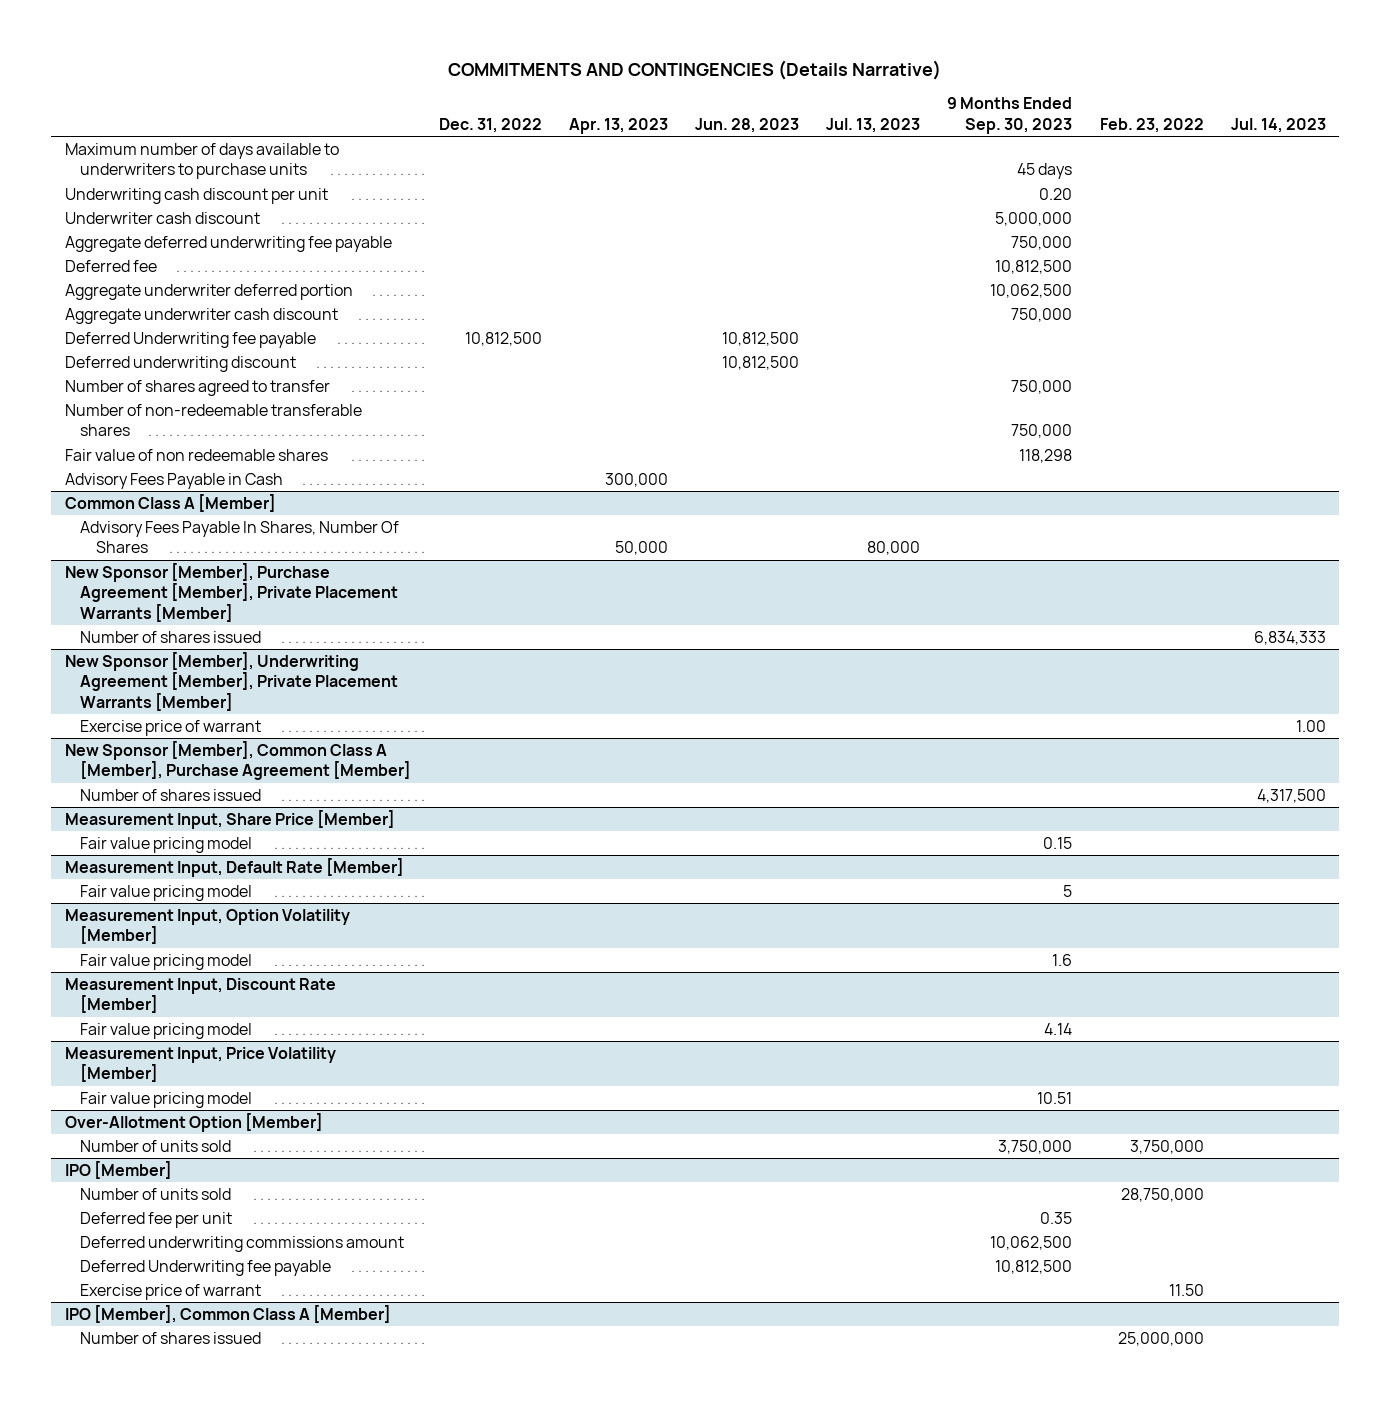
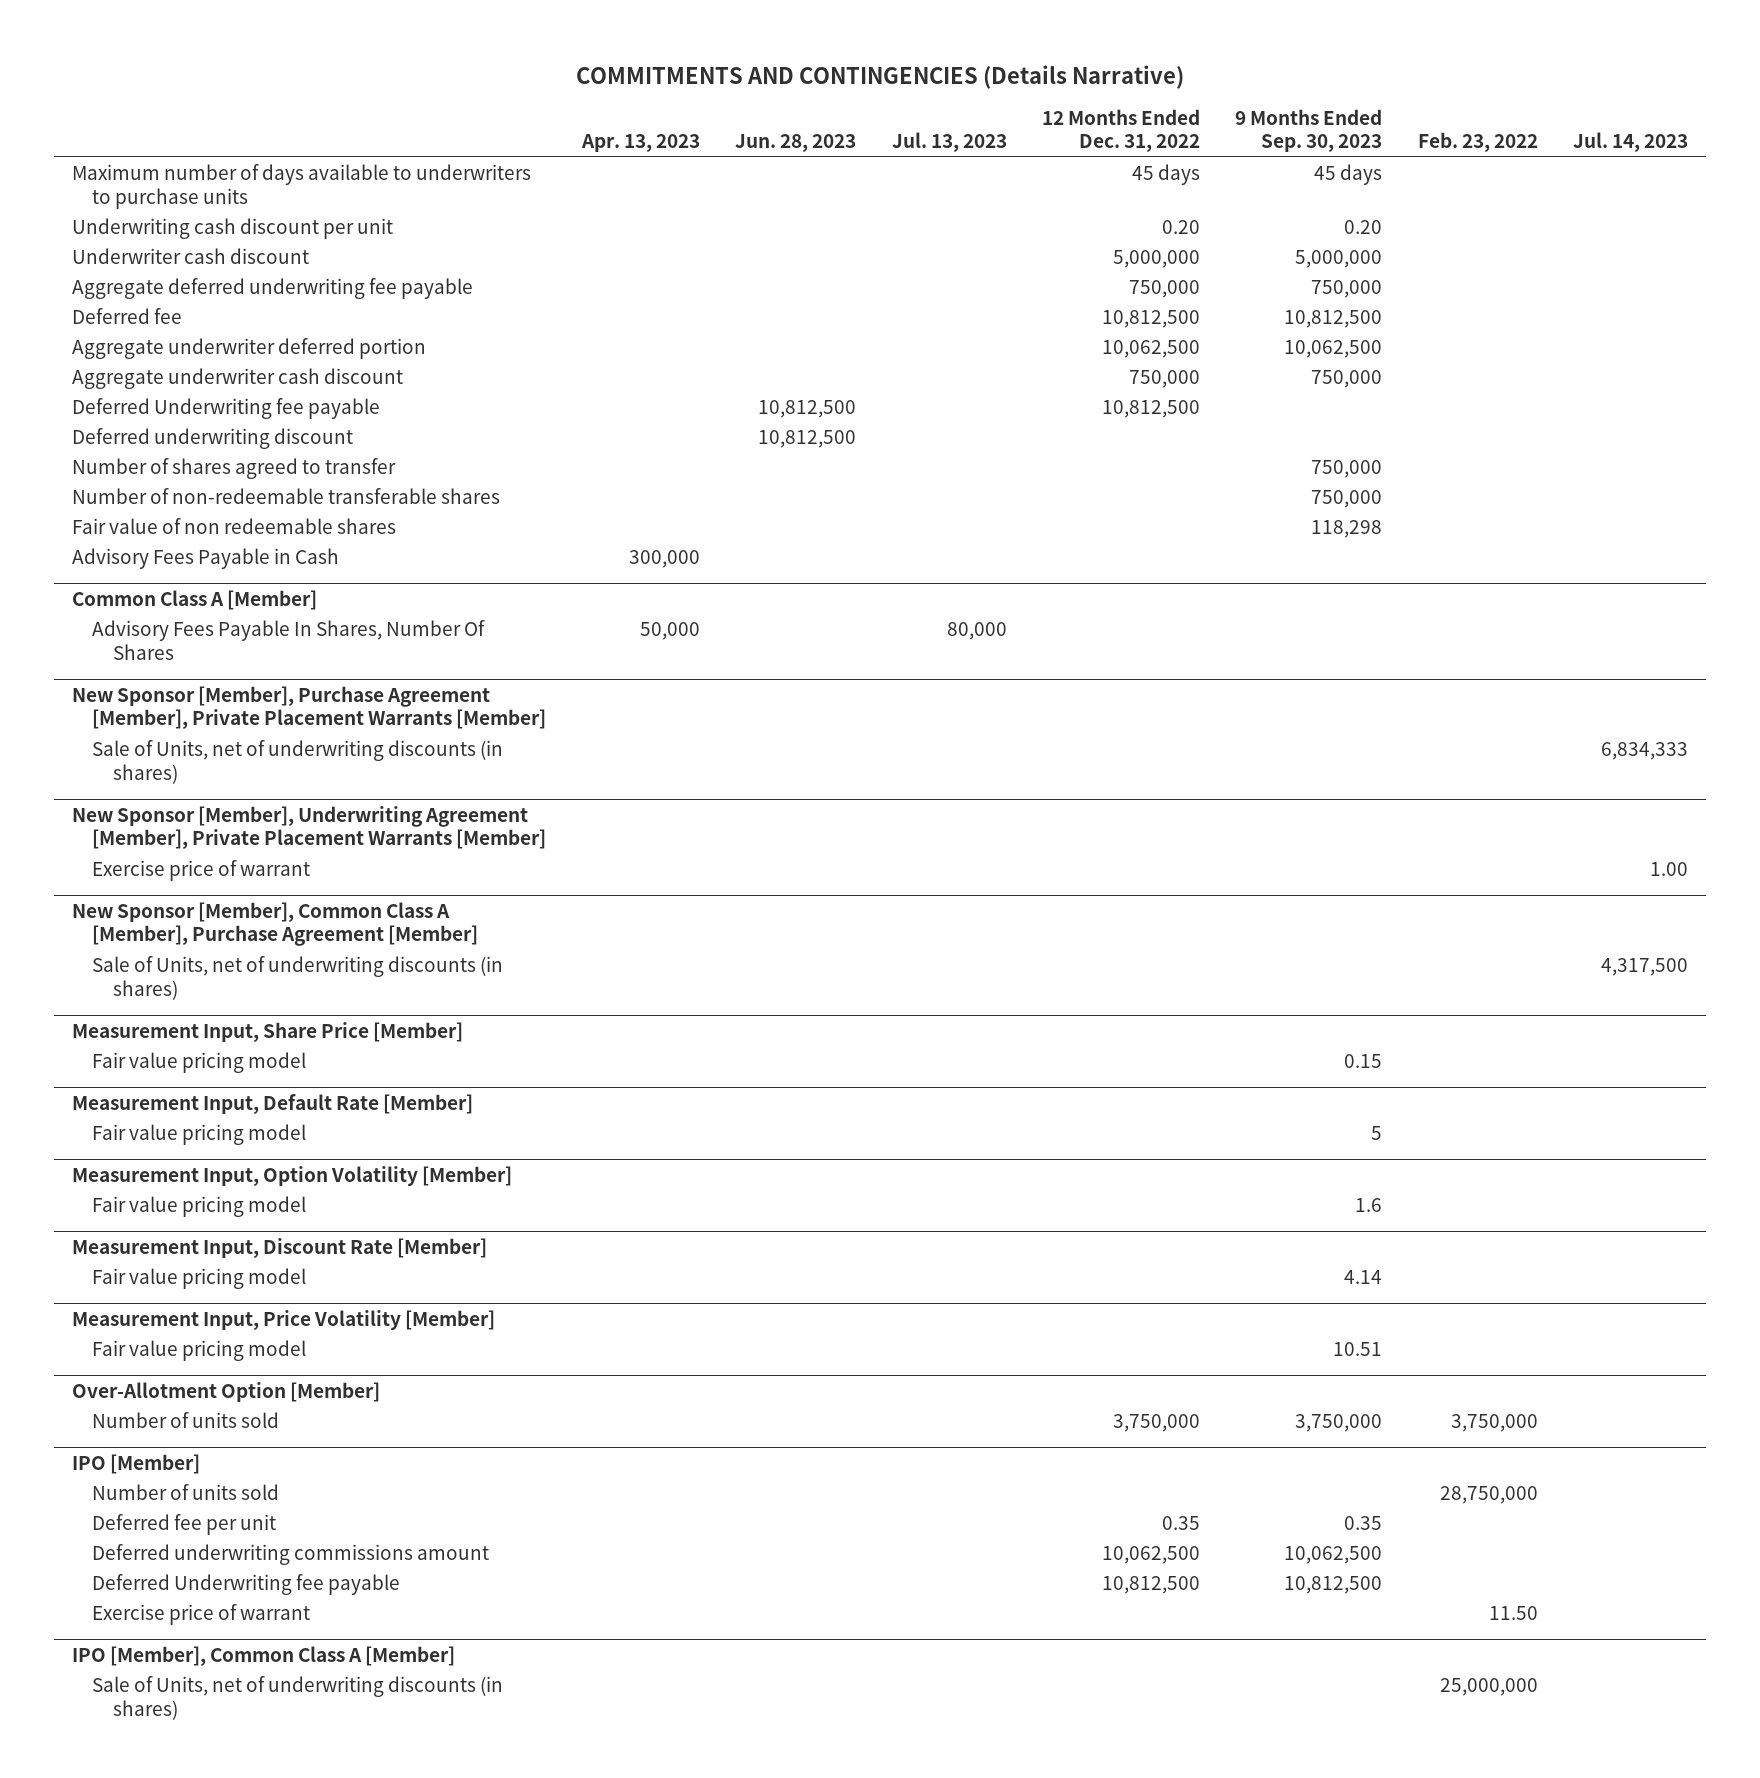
[438,117,542,133] Dec. 31, 2022 -> none
none -> [1041,108,1200,153] 12 Months Ended Dec. 31, 2022
[80,630,262,643] Number of shares issued -> [92,740,504,784] Sale of Units, net of underwriting discounts (in shares)
[80,788,262,801] Number of shares issued -> [92,956,504,1000] Sale of Units, net of underwriting discounts (in shares)
[80,1331,262,1344] Number of shares issued -> [92,1676,504,1720] Sale of Units, net of underwriting discounts (in shares)

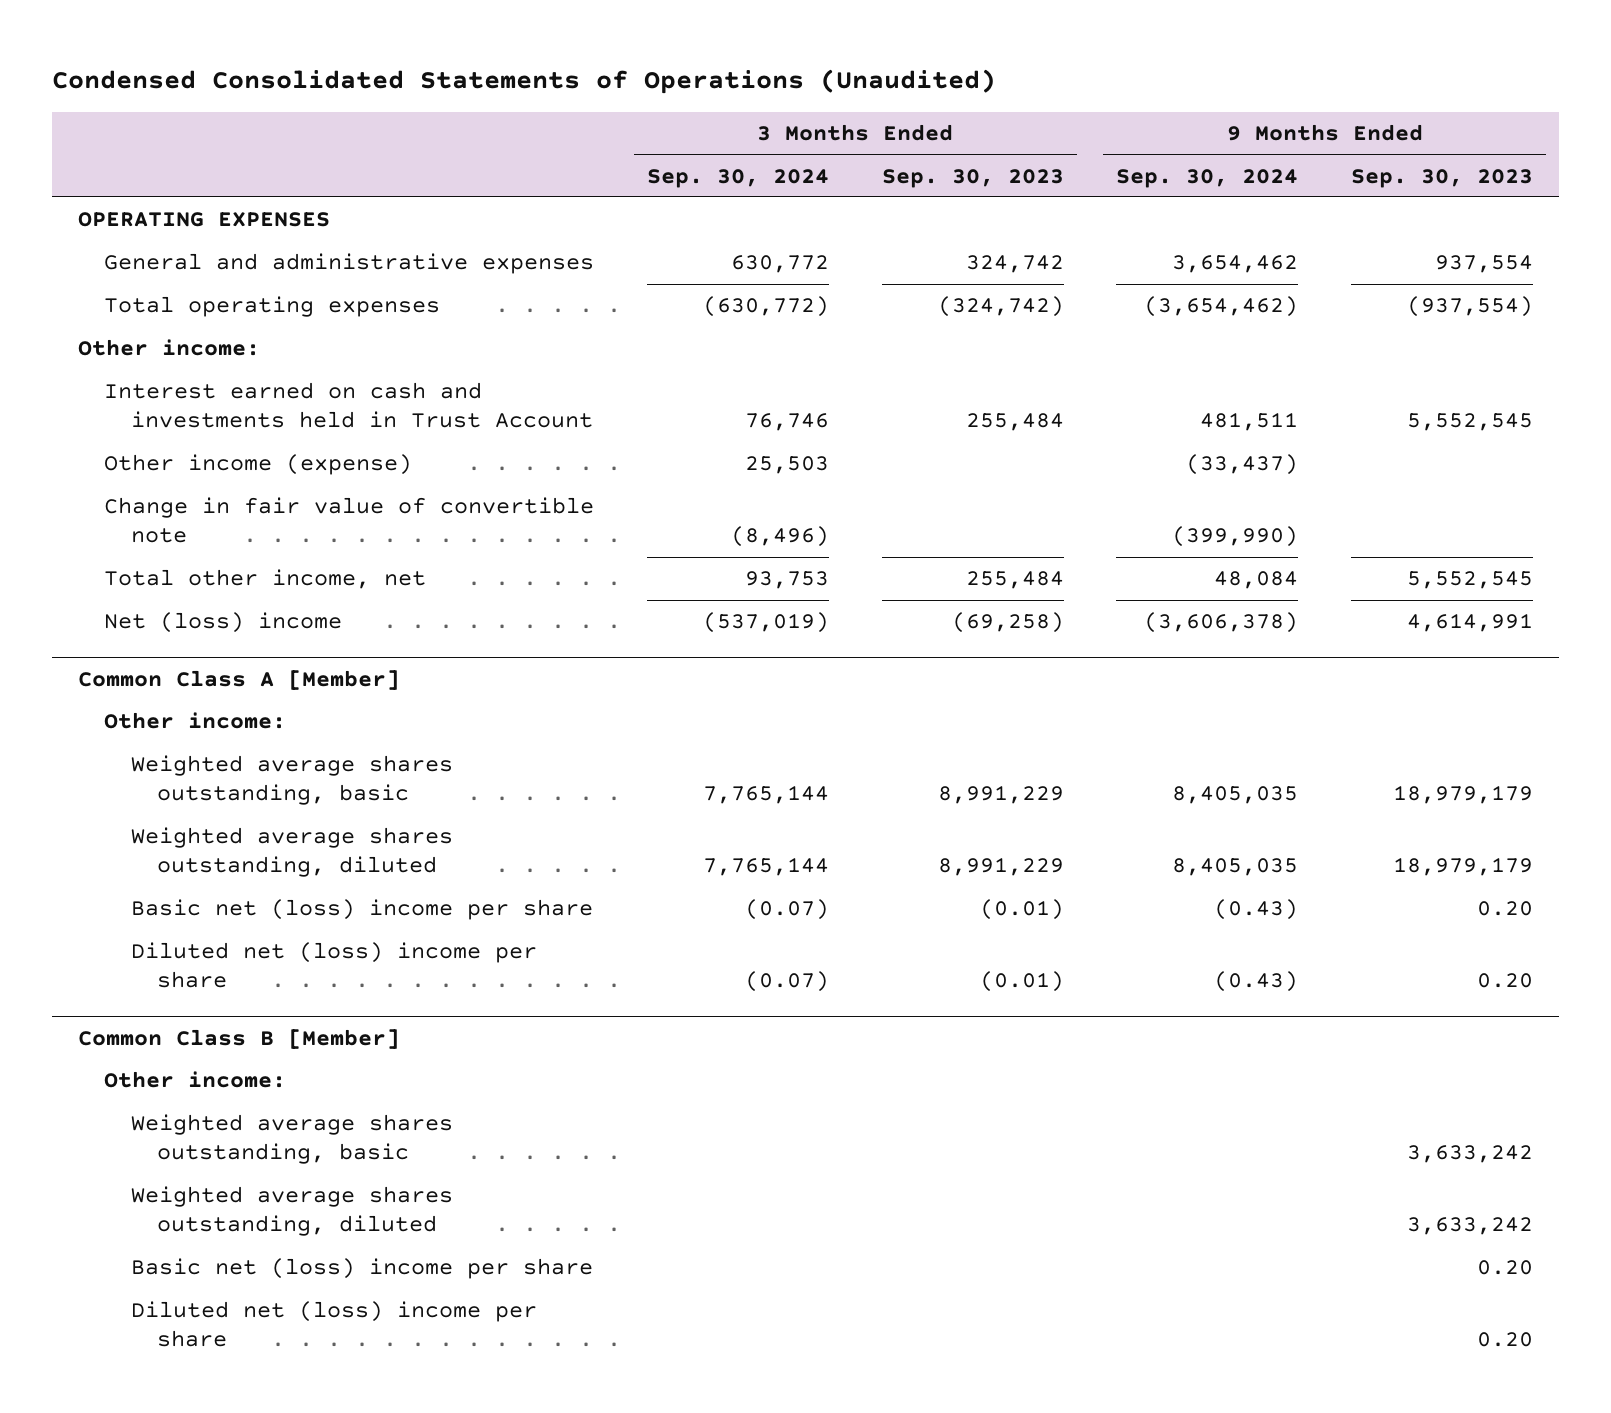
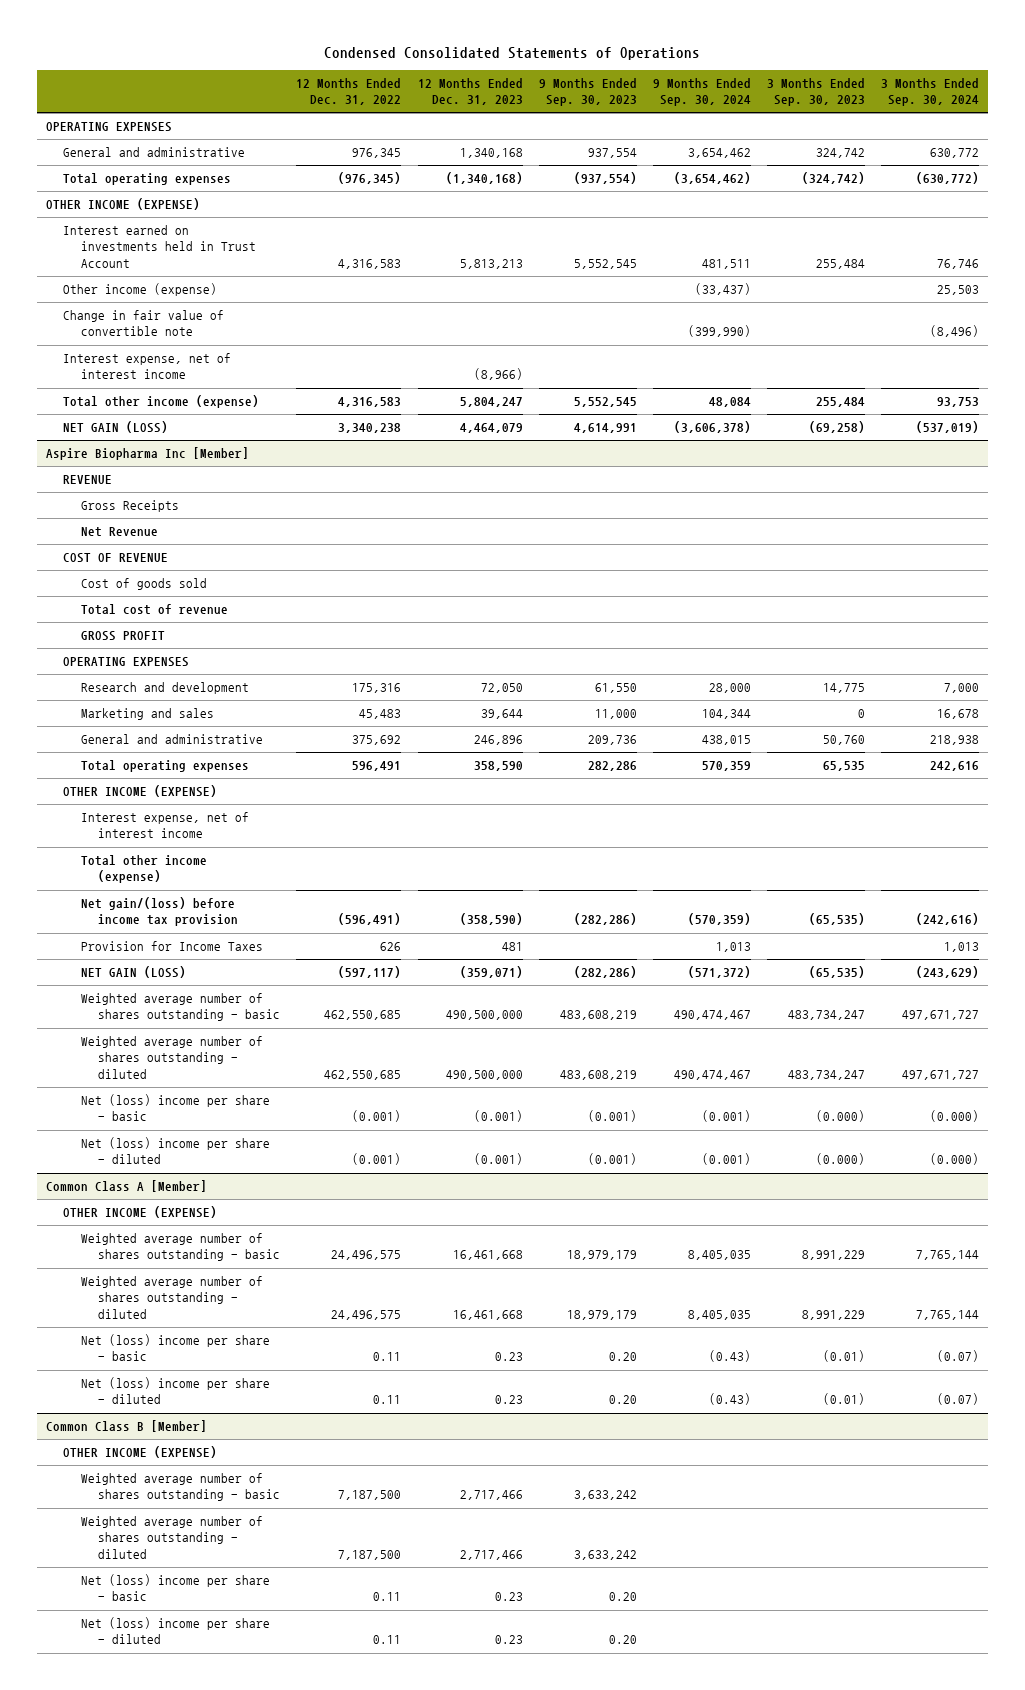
[51,69,996,95] Condensed Consolidated Statements of Operations (Unaudited) -> [324,46,701,60] Condensed Consolidated Statements of Operations
none -> [296,77,402,105] 12 Months Ended Dec. 31, 2022
none -> [417,77,523,105] 12 Months Ended Dec. 31, 2023
[104,253,595,275] General and administrative expenses -> [63,147,246,158] General and administrative
[78,339,261,357] Other income: -> [45,198,200,211] OTHER INCOME (EXPENSE)
[104,382,593,429] Interest earned on cash and investments held in Trust Account -> [63,225,256,268] Interest earned on investments held in Trust Account
none -> [63,353,232,380] Interest expense, net of interest income
[104,569,427,590] Total other income, net -> [63,395,260,409] Total other income (expense)
[104,612,343,634] Net (loss) income -> [63,421,169,434] NET GAIN (LOSS)
none -> [45,447,249,461] Aspire Biopharma Inc [Member]
none -> [63,475,113,485] REVENUE
none -> [80,500,179,513] Gross Receipts
none -> [80,527,158,538] Net Revenue
none -> [63,553,169,564] COST OF REVENUE
none -> [80,578,207,591] Cost of goods sold
none -> [80,604,228,616] Total cost of revenue
none -> [80,631,165,642] GROSS PROFIT
none -> [63,657,190,668] OPERATING EXPENSES
none -> [80,682,249,695] Research and development
none -> [80,708,214,721] Marketing and sales
none -> [80,734,263,745] General and administrative
none -> [80,760,249,773] Total operating expenses
none -> [63,785,218,798] OTHER INCOME (EXPENSE)
none -> [80,812,249,839] Interest expense, net of interest income
none -> [80,855,207,884] Total other income (expense)
none -> [80,897,239,927] Net gain/(loss) before income tax provision
none -> [80,941,263,952] Provision for Income Taxes
none -> [80,966,186,979] NET GAIN (LOSS)
none -> [80,993,281,1022] Weighted average number of shares outstanding - basic
none -> [80,1036,263,1079] Weighted average number of shares outstanding - diluted
none -> [80,1094,270,1122] Net (loss) income per share - basic
none -> [80,1137,270,1165] Net (loss) income per share - diluted
[104,712,287,730] Other income: -> [63,1206,218,1219] OTHER INCOME (EXPENSE)
[130,755,453,806] Weighted average shares outstanding, basic -> [80,1233,281,1262] Weighted average number of shares outstanding - basic
[130,827,453,878] Weighted average shares outstanding, diluted -> [80,1276,263,1319] Weighted average number of shares outstanding - diluted
[130,899,593,921] Basic net (loss) income per share -> [80,1334,270,1362] Net (loss) income per share - basic
[130,942,537,989] Diluted net (loss) income per share -> [80,1377,270,1405] Net (loss) income per share - diluted
[104,1071,287,1089] Other income: -> [63,1446,218,1459] OTHER INCOME (EXPENSE)
[130,1114,453,1165] Weighted average shares outstanding, basic -> [80,1473,281,1502] Weighted average number of shares outstanding - basic
[130,1186,453,1237] Weighted average shares outstanding, diluted -> [80,1516,263,1559] Weighted average number of shares outstanding - diluted
[130,1258,593,1280] Basic net (loss) income per share -> [80,1574,270,1602] Net (loss) income per share - basic
[130,1301,537,1348] Diluted net (loss) income per share -> [80,1617,270,1645] Net (loss) income per share - diluted

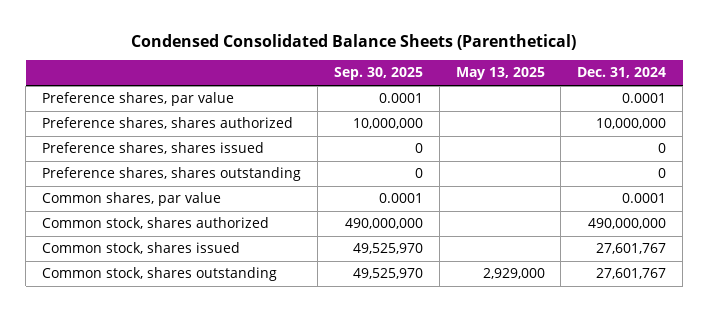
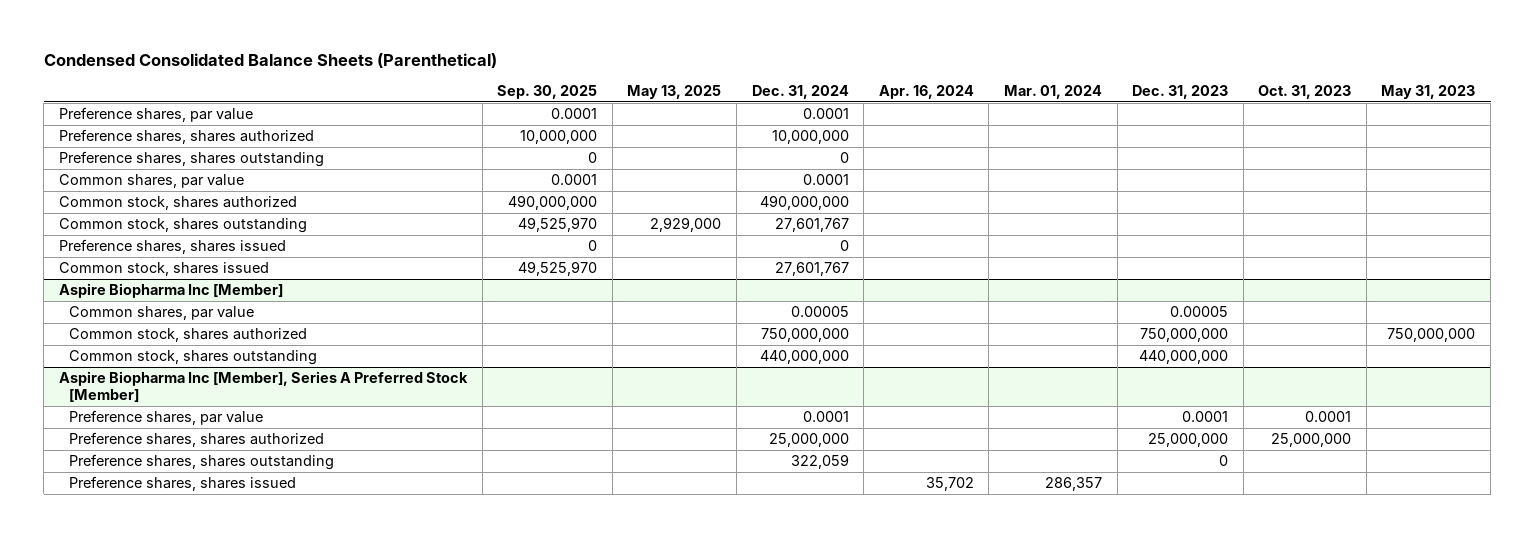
none -> [878,85,974,100] Apr. 16, 2024
none -> [1003,85,1102,100] Mar. 01, 2024
none -> [1132,85,1229,100] Dec. 31, 2023
none -> [1258,85,1352,100] Oct. 31, 2023
none -> [1381,85,1476,100] May 31, 2023
[42,142,265,155] Preference shares, shares issued -> [59,238,287,254] Preference shares, shares issued
[42,242,241,255] Common stock, shares issued -> [59,261,270,276] Common stock, shares issued
none -> [59,282,284,298] Aspire Biopharma Inc [Member]
none -> [69,305,255,320] Common shares, par value
none -> [69,327,308,342] Common stock, shares authorized
none -> [69,349,318,365] Common stock, shares outstanding
none -> [59,370,469,403] Aspire Biopharma Inc [Member], Series A Preferred Stock [Member]
none -> [69,409,264,425] Preference shares, par value
none -> [69,431,325,447] Preference shares, shares authorized
none -> [69,453,335,470] Preference shares, shares outstanding
none -> [69,475,297,491] Preference shares, shares issued

